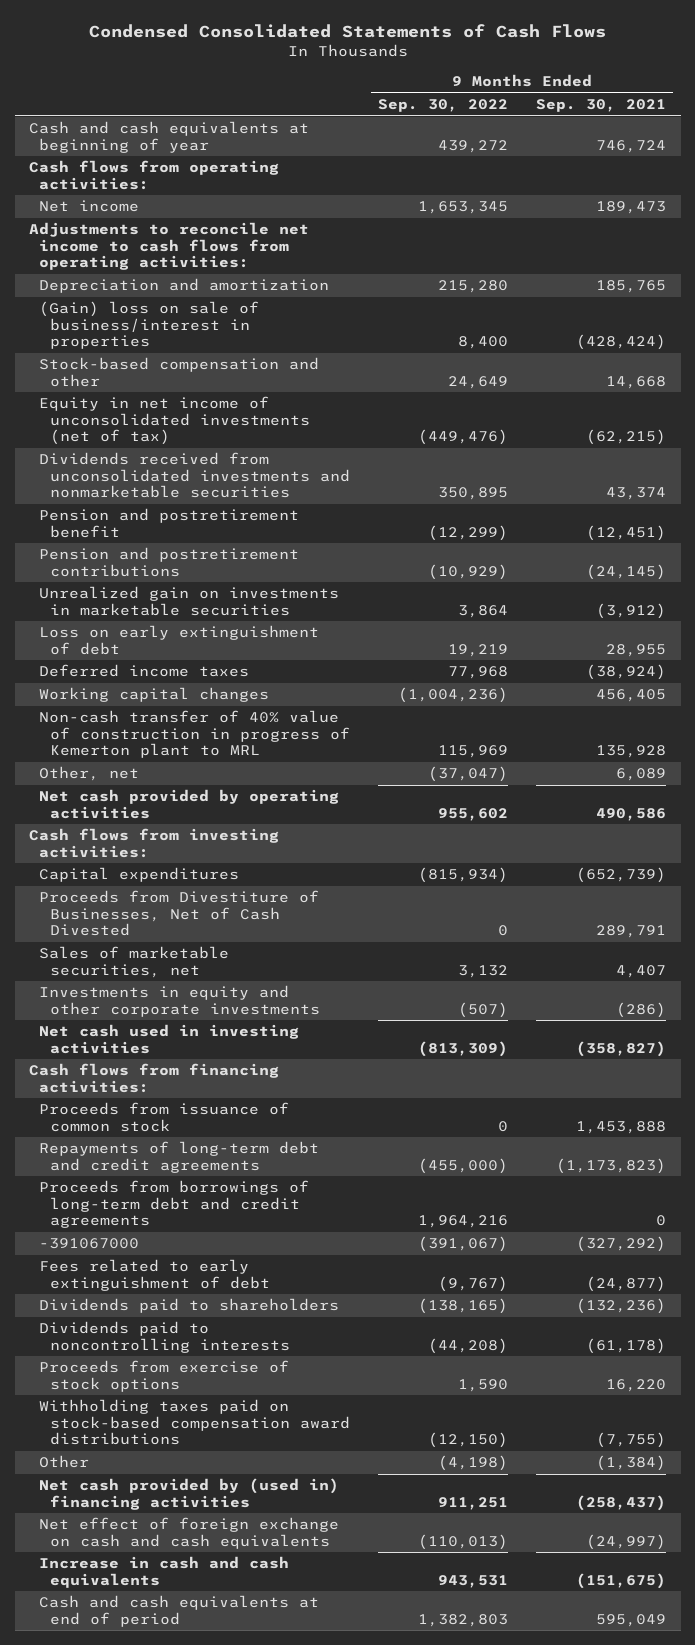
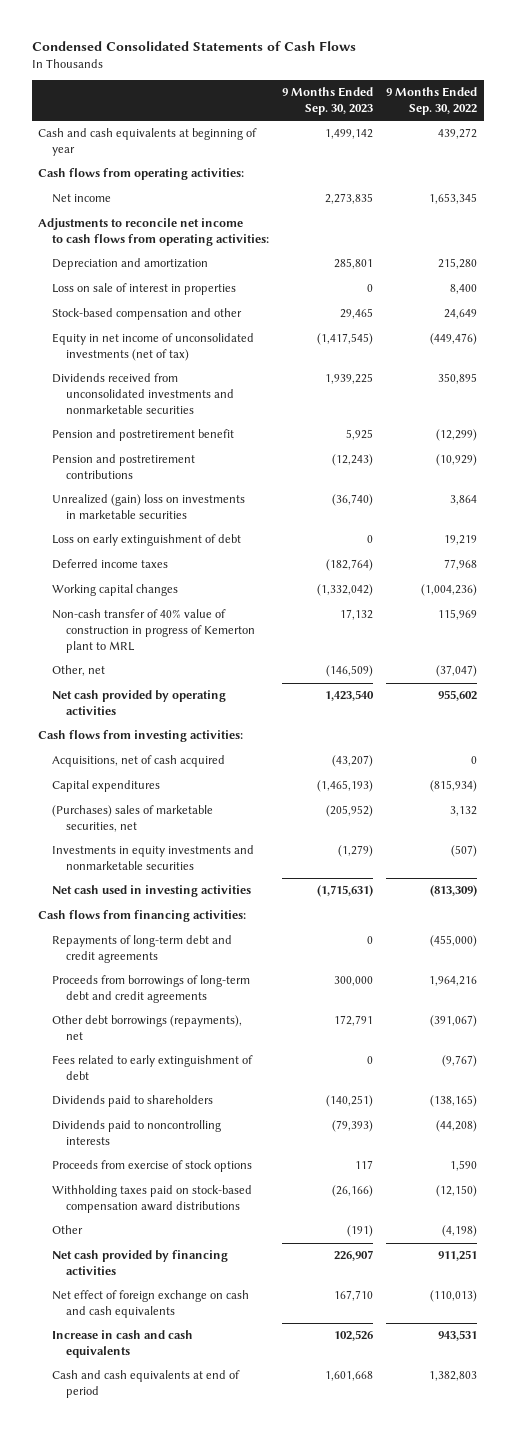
[536,99,667,113] Sep. 30, 2021 -> none
none -> [282,87,374,115] 9 Months Ended Sep. 30, 2023
[39,301,260,350] (Gain) loss on sale of business/interest in properties -> [51,283,236,296] Loss on sale of interest in properties
[39,586,340,616] Unrealized gain on investments in marketable securities -> [51,494,245,520] Unrealized (gain) loss on investments in marketable securities
none -> [51,755,225,768] Acquisitions, net of cash acquired
[39,890,320,937] Proceeds from Divestiture of Businesses, Net of Cash Divested -> none
[39,946,230,978] Sales of marketable securities, net -> [51,805,213,833] (Purchases) sales of marketable securities, net
[39,985,320,1017] Investments in equity and other corporate investments -> [51,845,254,871] Investments in equity investments and nonmarketable securities
[39,1102,290,1132] Proceeds from issuance of common stock -> none
[39,1238,140,1250] -391067000 -> [51,1015,242,1041] Other debt borrowings (repayments), net
[39,1478,340,1510] Net cash provided by (used in) financing activities -> [51,1250,228,1276] Net cash provided by financing activities

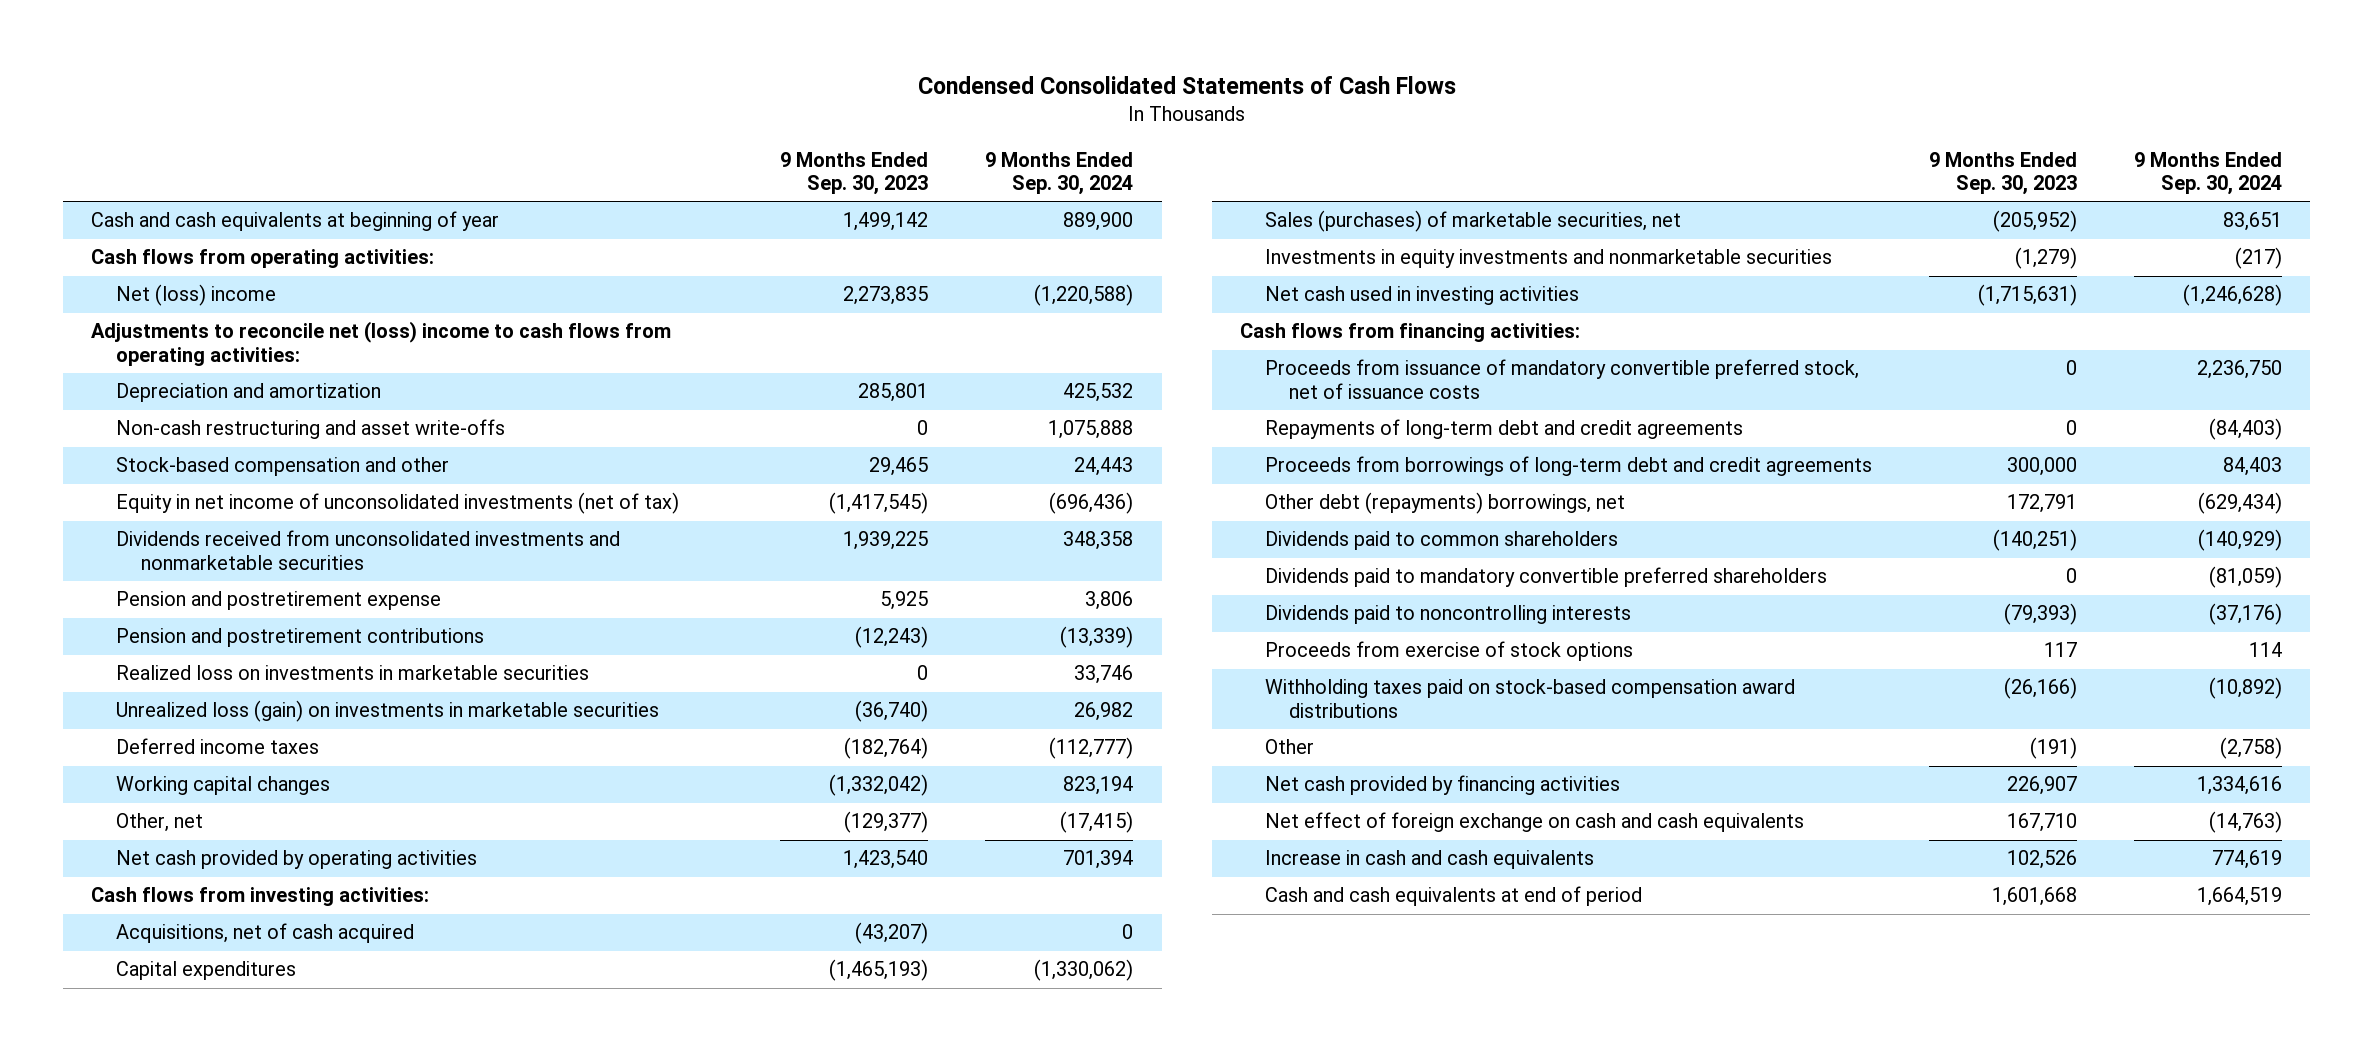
[386,87,478,115] 9 Months Ended Sep. 30, 2022 -> none
none -> [985,151,1134,196] 9 Months Ended Sep. 30, 2024
[51,194,111,204] Net income -> [115,284,276,307] Net (loss) income
[38,218,269,247] Adjustments to reconcile net income to cash flows from operating activities: -> [91,321,672,366] Adjustments to reconcile net (loss) income to cash flows from operating activities:
[51,283,236,296] Loss on sale of interest in properties -> none
none -> [115,419,505,440] Non-cash restructuring and asset write-offs
[51,429,234,442] Pension and postretirement benefit -> [115,591,441,611] Pension and postretirement expense
[51,534,241,547] Loss on early extinguishment of debt -> none
none -> [115,665,589,681] Realized loss on investments in marketable securities
[51,494,245,520] Unrealized (gain) loss on investments in marketable securities -> [115,700,659,723] Unrealized loss (gain) on investments in marketable securities
[51,609,255,653] Non-cash transfer of 40% value of construction in progress of Kemerton plant to MRL -> none
[326,665,374,678] (146,509) -> [844,811,929,834] (129,377)
[51,805,213,833] (Purchases) sales of marketable securities, net -> [1264,210,1681,233] Sales (purchases) of marketable securities, net
none -> [1264,359,1859,399] Proceeds from issuance of mandatory convertible preferred stock, net of issuance costs
[51,1055,253,1081] Fees related to early extinguishment of debt -> none
[51,1015,242,1041] Other debt borrowings (repayments), net -> [1264,492,1625,515] Other debt (repayments) borrowings, net
[51,1095,213,1108] Dividends paid to shareholders -> [1264,531,1618,551] Dividends paid to common shareholders
none -> [1264,567,1827,588] Dividends paid to mandatory convertible preferred shareholders

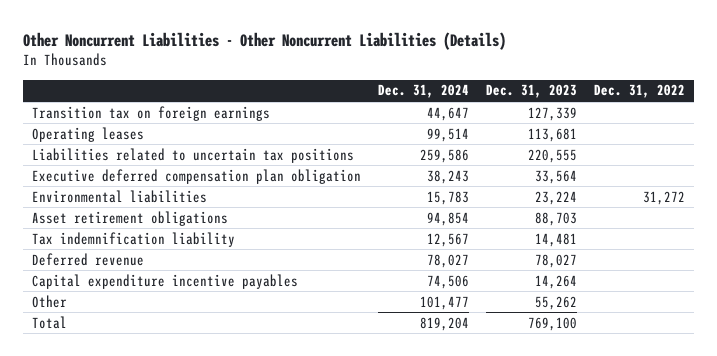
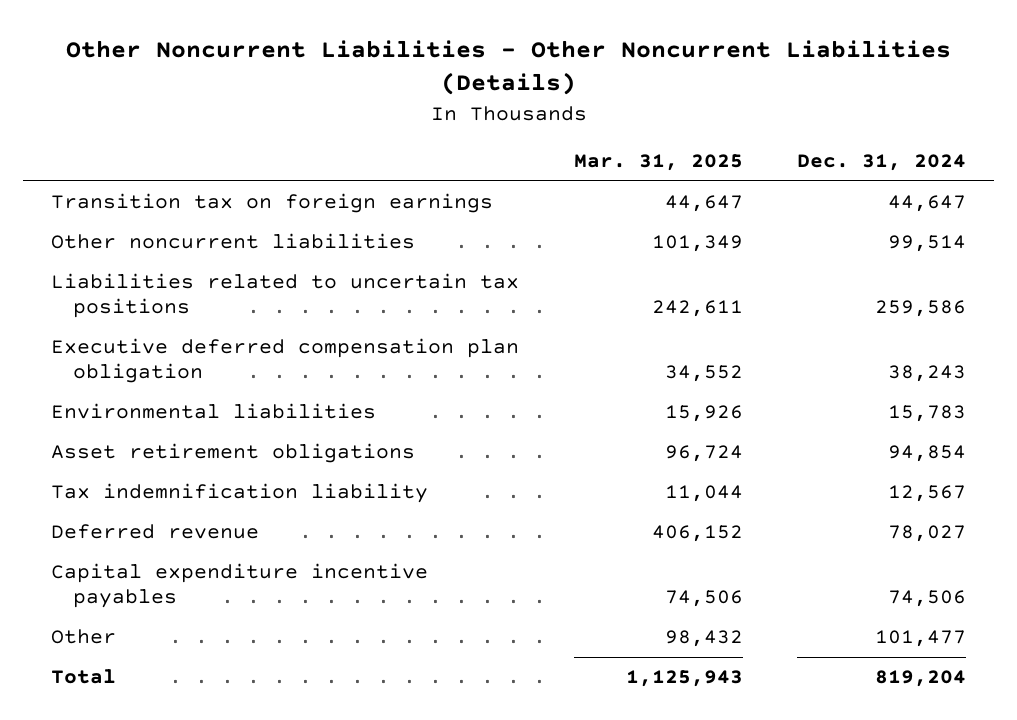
[486,84,578,99] Dec. 31, 2023 -> none
[594,84,686,99] Dec. 31, 2022 -> none
none -> [573,154,743,172] Mar. 31, 2025
[31,126,144,142] Operating leases -> [50,233,415,250] Other noncurrent liabilities

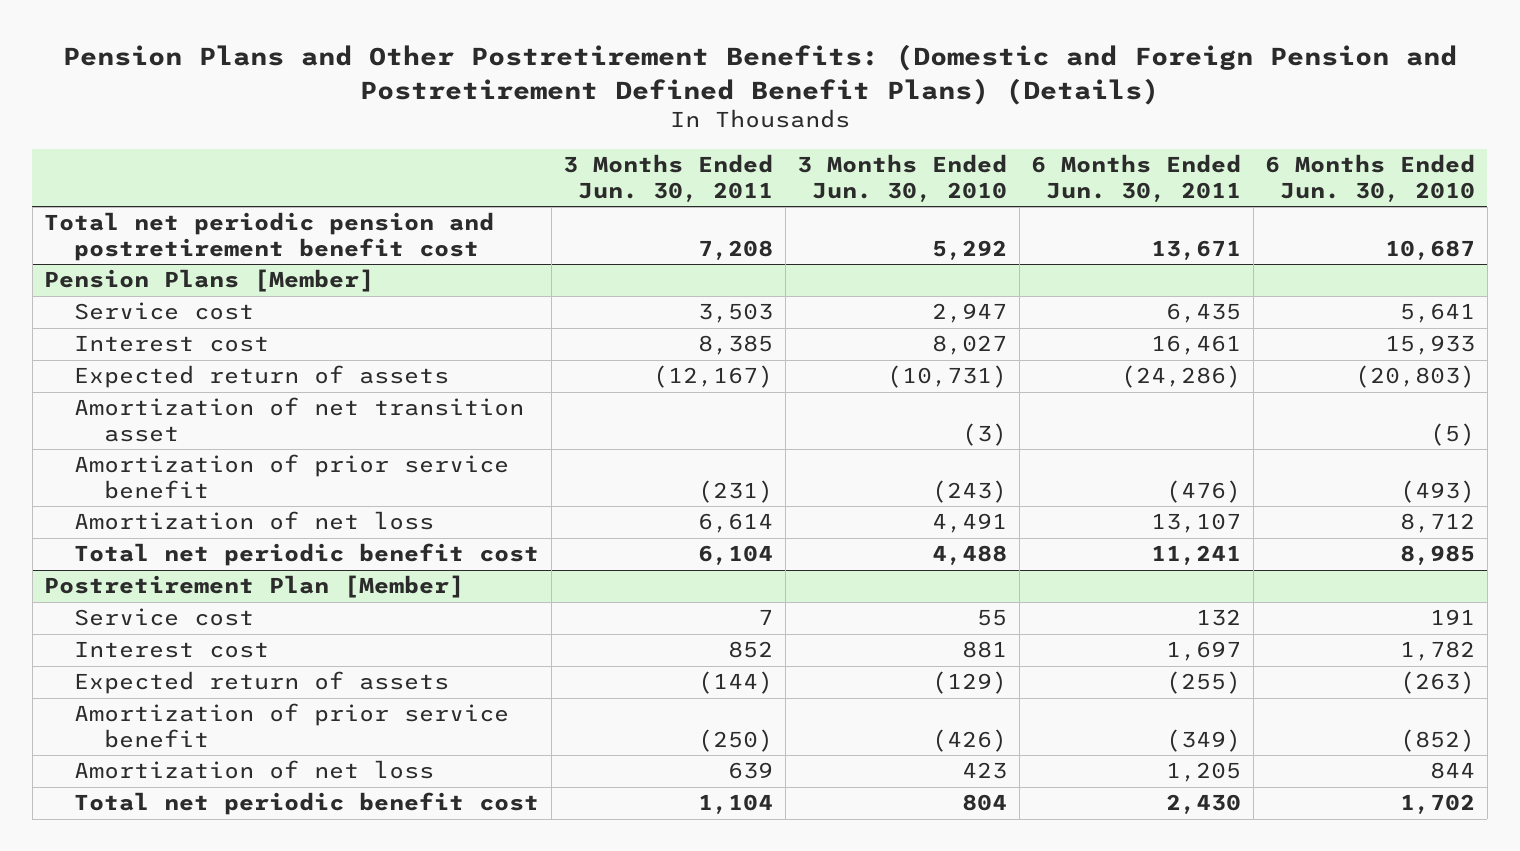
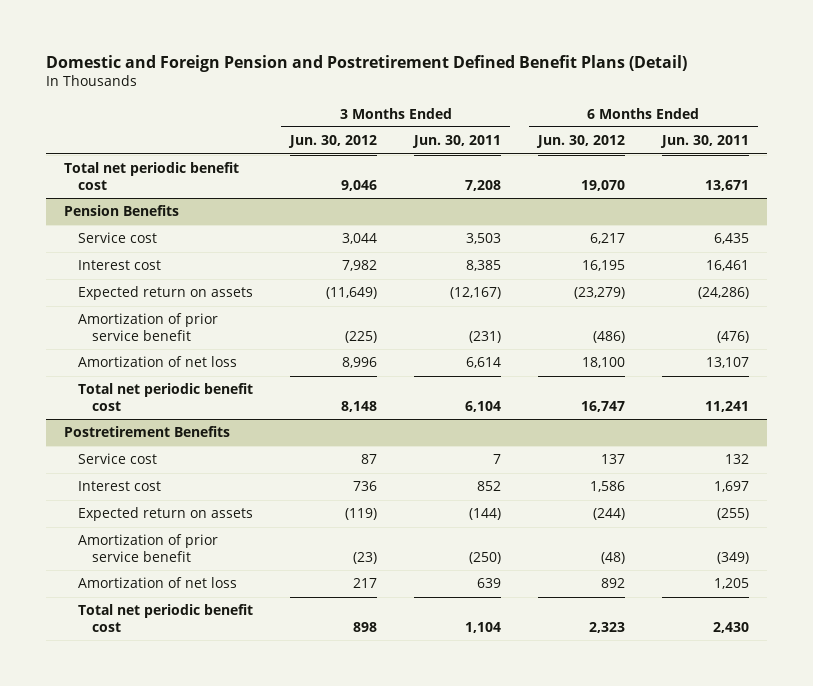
[62,44,1457,105] Pension Plans and Other Postretirement Benefits: (Domestic and Foreign Pension and Postretirement Defined Benefit Plans) (Details) -> [45,54,687,72] Domestic and Foreign Pension and Postretirement Defined Benefit Plans (Detail)
[797,154,1008,202] 3 Months Ended Jun. 30, 2010 -> none
[1265,154,1476,202] 6 Months Ended Jun. 30, 2010 -> none
none -> [288,135,378,149] Jun. 30, 2012
none -> [535,135,625,149] Jun. 30, 2012
[44,269,375,293] Pension Plans [Member] -> none
[44,212,495,261] Total net periodic pension and postretirement benefit cost -> [64,162,240,190] Total net periodic benefit cost
none -> [64,205,180,217] Pension Benefits
[74,397,525,442] Amortization of net transition asset -> none
[74,365,450,389] Expected return of assets -> [78,286,254,301] Expected return on assets
[44,575,465,599] Postretirement Plan [Member] -> none
none -> [64,426,231,438] Postretirement Benefits
[74,671,450,695] Expected return of assets -> [78,507,254,522] Expected return on assets

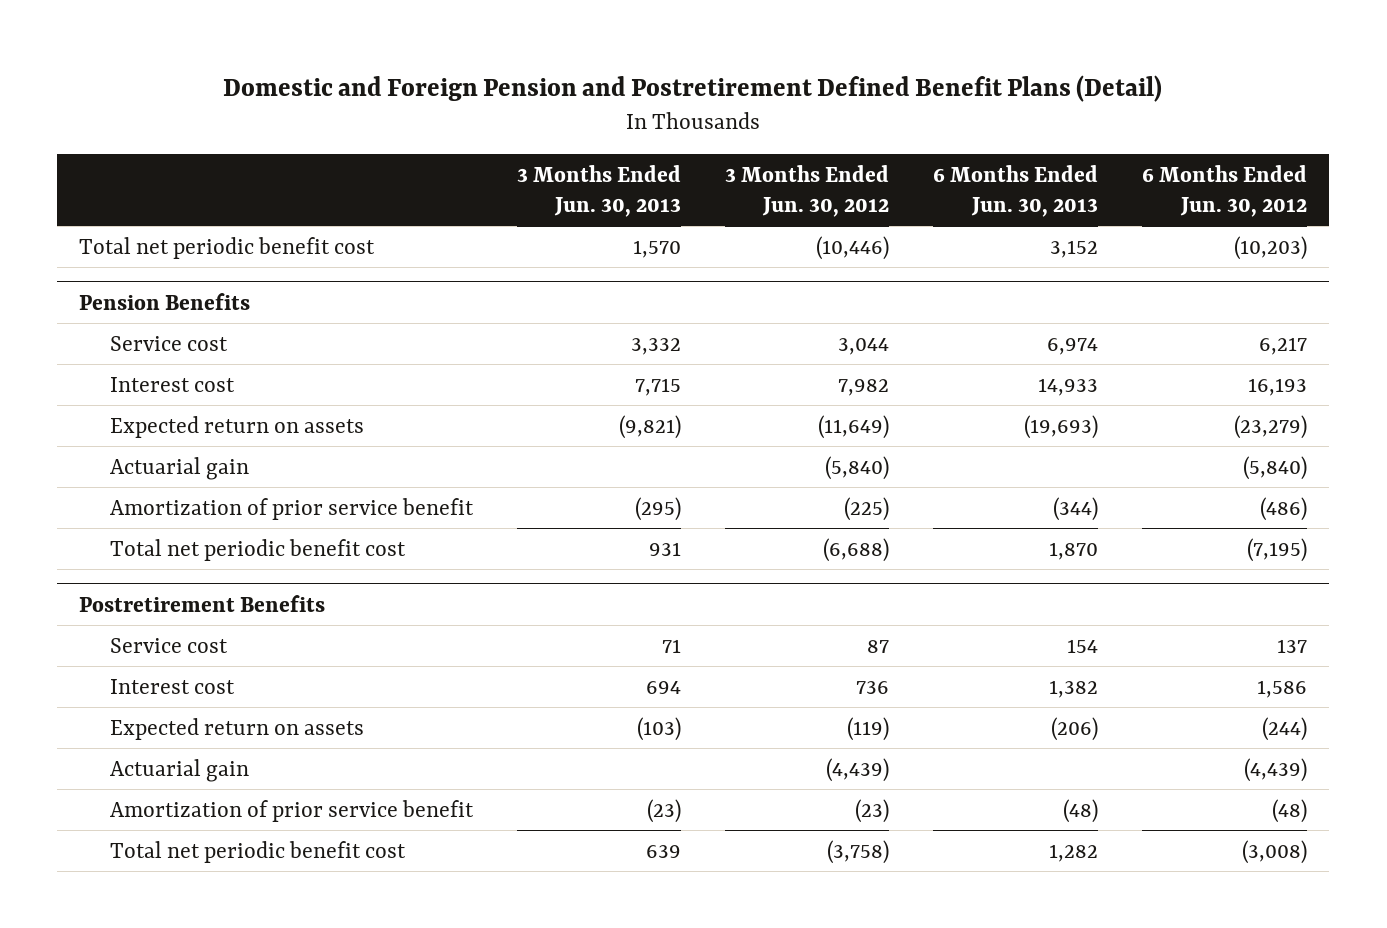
[412,135,502,149] Jun. 30, 2011 -> none
[659,135,749,149] Jun. 30, 2011 -> none
none -> [517,164,682,217] 3 Months Ended Jun. 30, 2013
none -> [933,164,1099,217] 6 Months Ended Jun. 30, 2013
[341,179,378,191] 9,046 -> [816,235,890,260] (10,446)
[580,179,625,191] 19,070 -> [1234,235,1308,260] (10,203)
[581,260,625,272] 16,195 -> [1248,377,1308,396] 16,193
none -> [110,456,250,480] Actuarial gain
[78,356,238,368] Amortization of net loss -> none
[341,400,378,412] 8,148 -> [823,537,890,562] (6,688)
[580,400,625,412] 16,747 -> [1247,537,1308,562] (7,195)
none -> [110,758,250,782] Actuarial gain
[78,577,238,589] Amortization of net loss -> none
[353,621,378,632] 898 -> [827,839,890,864] (3,758)
[588,621,625,633] 2,323 -> [1242,839,1308,864] (3,008)

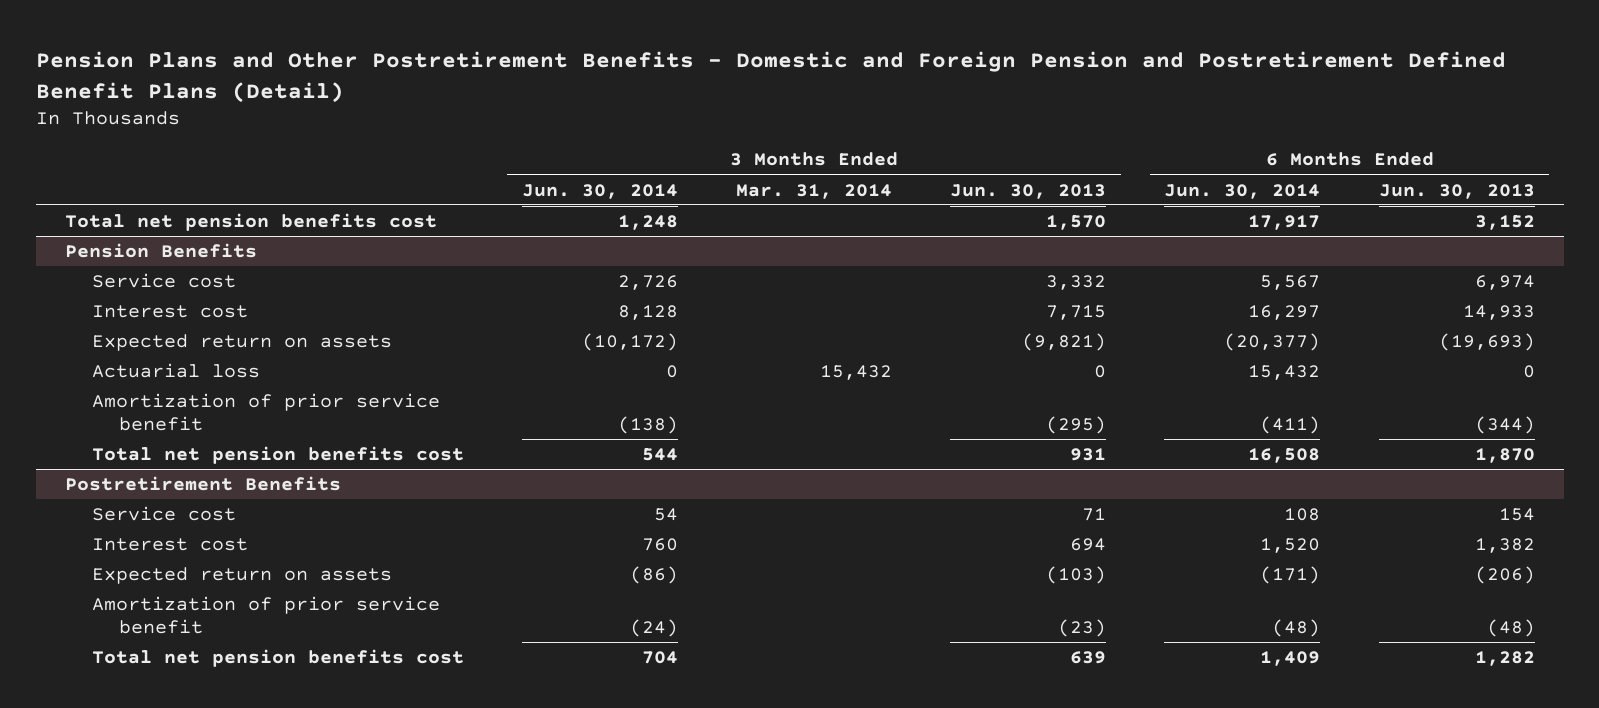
[223,74,1163,102] Domestic and Foreign Pension and Postretirement Defined Benefit Plans (Detail) -> [35,50,1506,103] Pension Plans and Other Postretirement Benefits - Domestic and Foreign Pension and Postretirement Defined Benefit Plans (Detail)
[725,164,890,217] 3 Months Ended Jun. 30, 2012 -> none
[1142,164,1308,217] 6 Months Ended Jun. 30, 2012 -> none
none -> [521,183,678,199] Jun. 30, 2014
none -> [736,183,893,199] Mar. 31, 2014
none -> [1164,183,1321,199] Jun. 30, 2014
[79,236,376,259] Total net periodic benefit cost -> [64,213,437,232] Total net pension benefits cost
[110,456,250,480] Actuarial gain -> none
none -> [91,363,260,379] Actuarial loss
[110,538,407,561] Total net periodic benefit cost -> [91,446,464,465] Total net pension benefits cost
[110,758,250,782] Actuarial gain -> none
[110,840,407,863] Total net periodic benefit cost -> [91,649,464,668] Total net pension benefits cost

